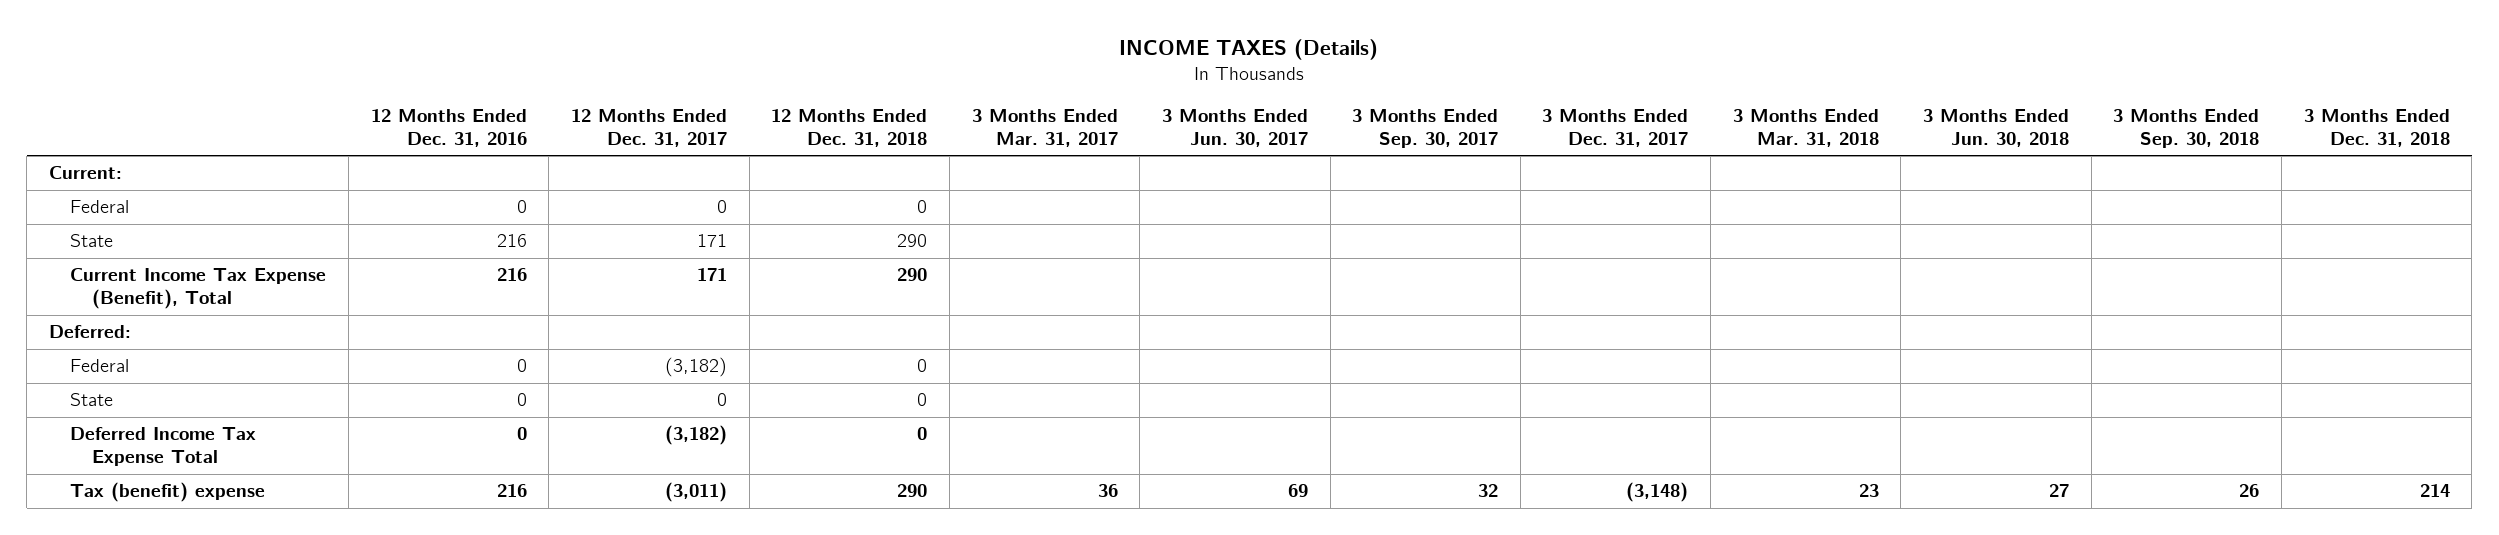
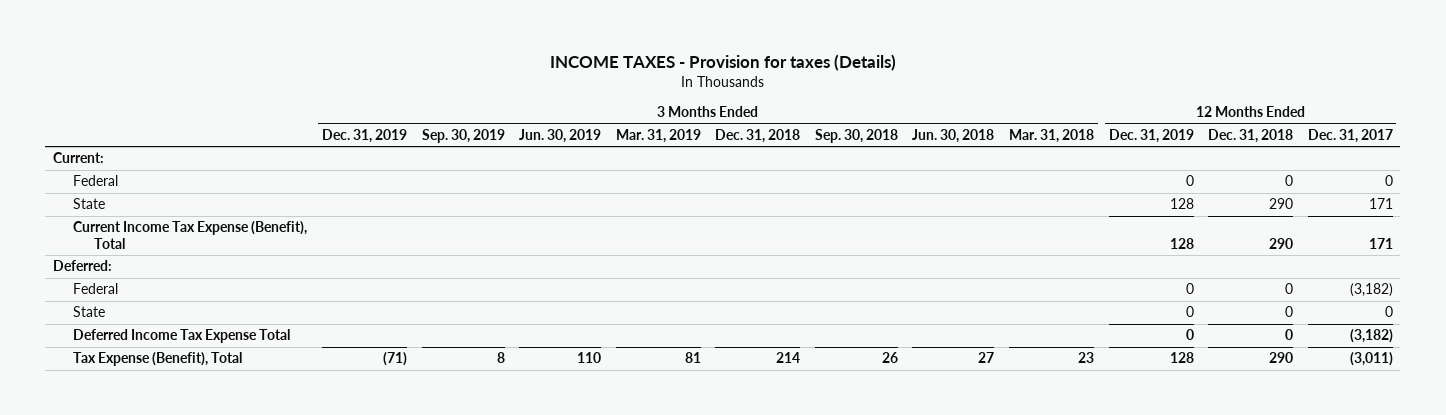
[1119,39,1379,61] INCOME TAXES (Details) -> [549,53,896,71] INCOME TAXES - Provision for taxes (Details)
[370,108,527,147] 12 Months Ended Dec. 31, 2016 -> none
[971,108,1118,147] 3 Months Ended Mar. 31, 2017 -> none
[1161,108,1308,147] 3 Months Ended Jun. 30, 2017 -> none
[1352,108,1499,148] 3 Months Ended Sep. 30, 2017 -> none
[1542,108,1689,147] 3 Months Ended Dec. 31, 2017 -> none
none -> [322,128,408,143] Dec. 31, 2019
none -> [421,128,505,143] Sep. 30, 2019
none -> [519,128,602,143] Jun. 30, 2019
none -> [615,128,701,143] Mar. 31, 2019
none -> [1108,128,1194,143] Dec. 31, 2019
[70,482,266,503] Tax (benefit) expense -> [73,352,243,367] Tax Expense (Benefit), Total

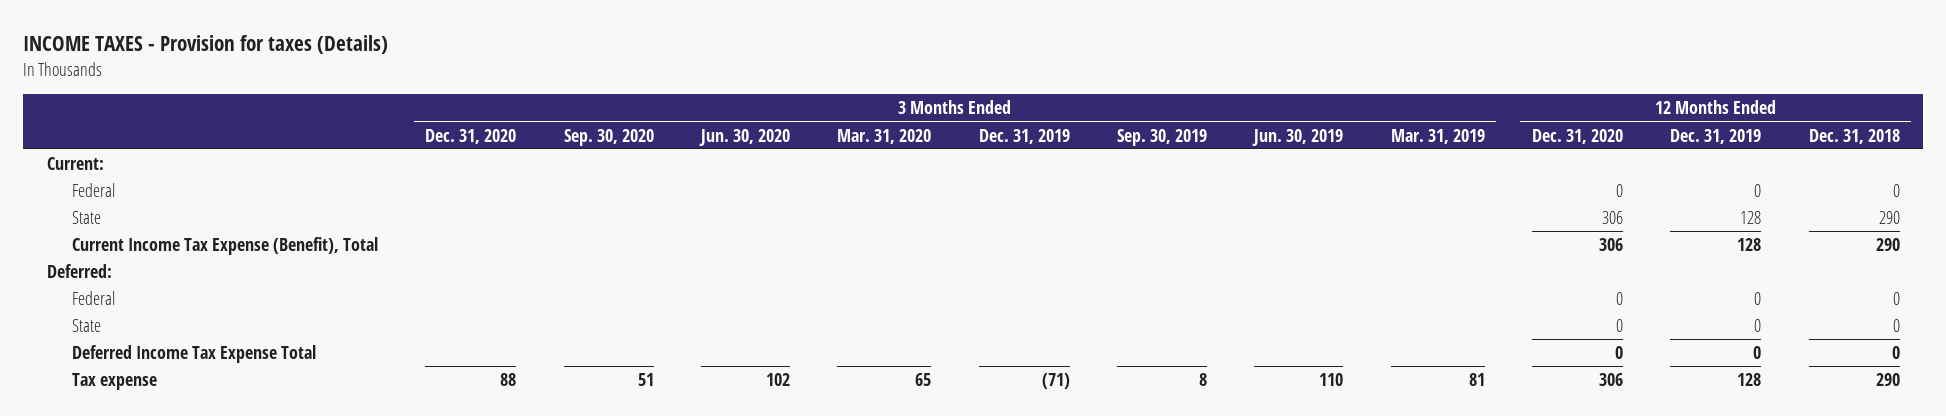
[715,128,801,143] Dec. 31, 2018 -> none
[814,128,898,143] Sep. 30, 2018 -> none
[912,128,995,143] Jun. 30, 2018 -> none
[1009,128,1095,143] Mar. 31, 2018 -> none
[1307,128,1393,143] Dec. 31, 2017 -> none
none -> [425,128,517,144] Dec. 31, 2020
none -> [563,128,654,146] Sep. 30, 2020
none -> [699,128,791,146] Jun. 30, 2020
none -> [837,128,932,144] Mar. 31, 2020
none -> [1531,128,1623,144] Dec. 31, 2020
[73,352,243,367] Tax Expense (Benefit), Total -> [72,373,158,391] Tax expense

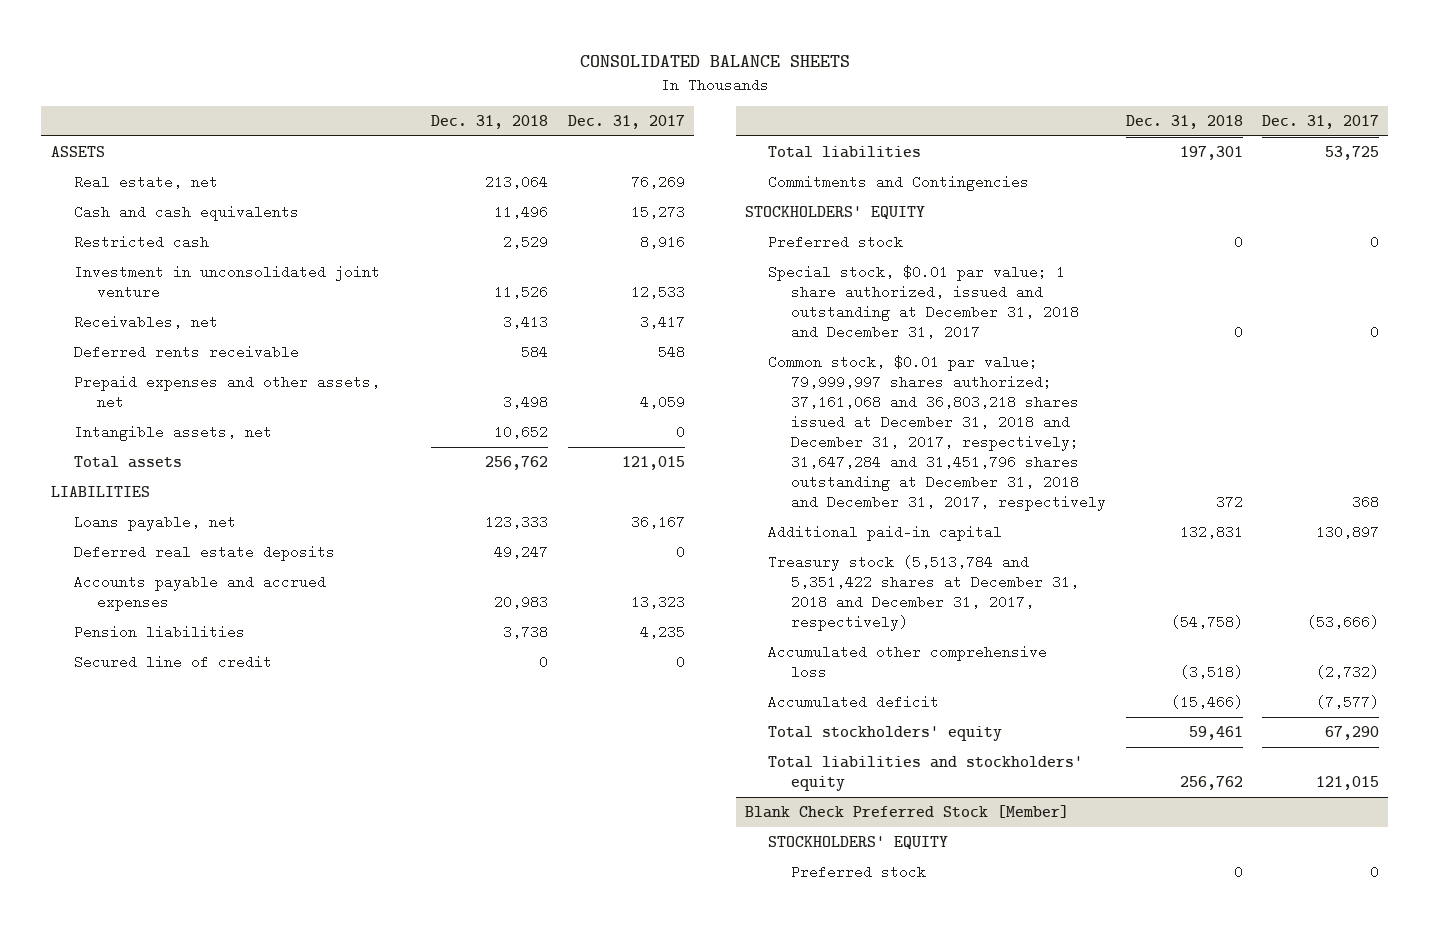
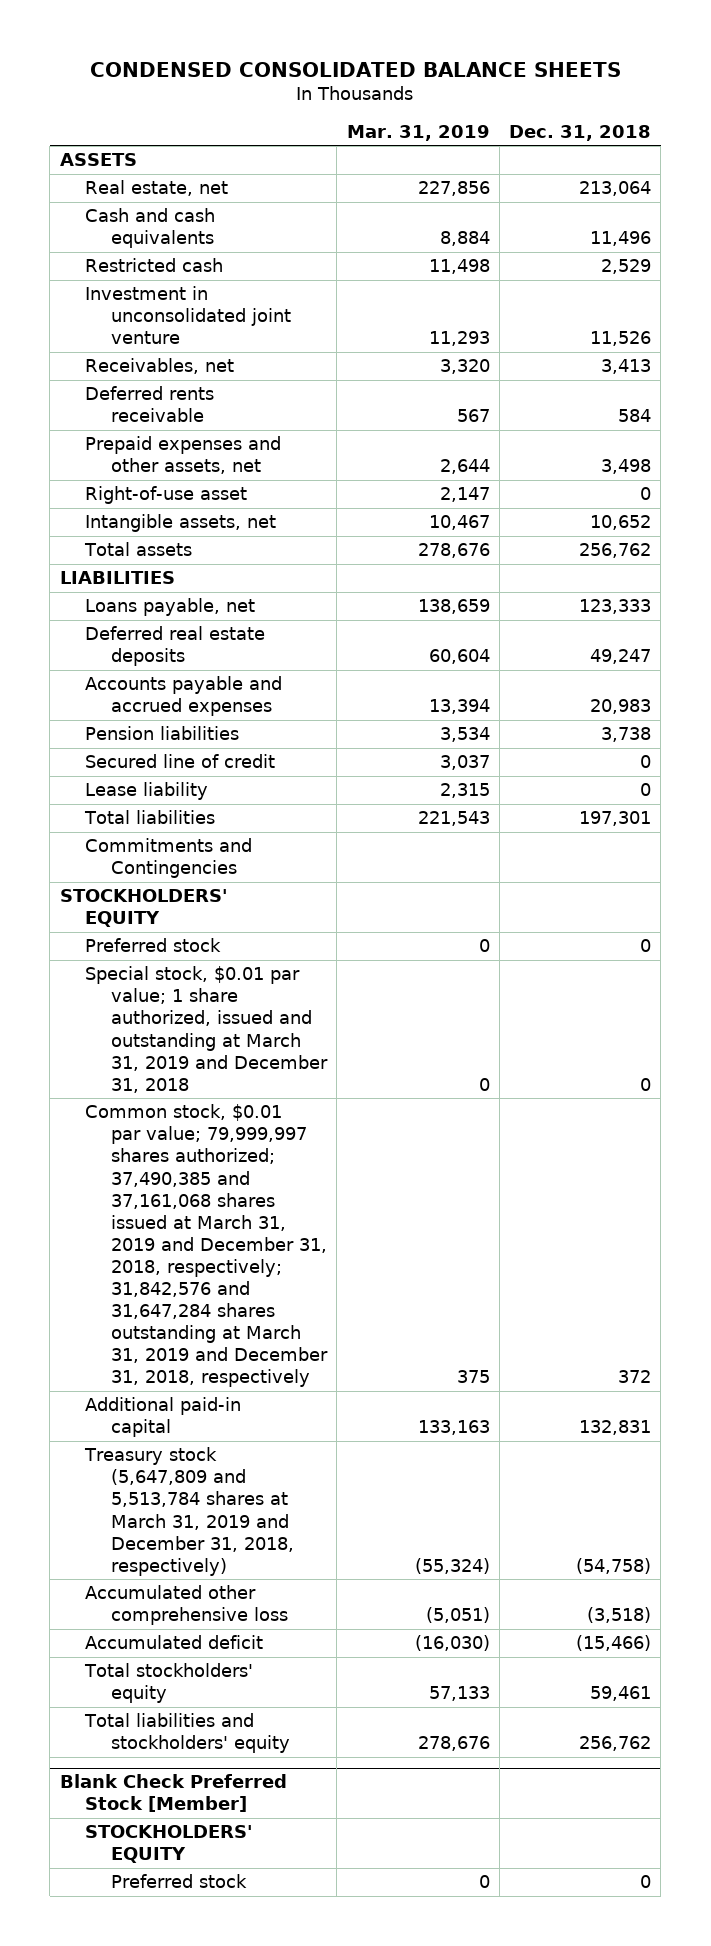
[579,55,850,68] CONSOLIDATED BALANCE SHEETS -> [90,61,622,77] CONDENSED CONSOLIDATED BALANCE SHEETS
[567,115,685,130] Dec. 31, 2017 -> none
none -> [346,124,490,141] Mar. 31, 2019
none -> [85,486,248,505] Right-of-use asset
none -> [85,782,209,801] Lease liability
[768,264,1080,340] Special stock, $0.01 par value; 1 share authorized, issued and outstanding at December 31, 2018 and December 31, 2017 -> [85,966,329,1093] Special stock, $0.01 par value; 1 share authorized, issued and outstanding at March 31, 2019 and December 31, 2018
[768,354,1107,512] Common stock, $0.01 par value; 79,999,997 shares authorized; 37,161,068 and 36,803,218 shares issued at December 31, 2018 and December 31, 2017, respectively; 31,647,284 and 31,451,796 shares outstanding at December 31, 2018 and December 31, 2017, respectively -> [85,1104,329,1388] Common stock, $0.01 par value; 79,999,997 shares authorized; 37,490,385 and 37,161,068 shares issued at March 31, 2019 and December 31, 2018, respectively; 31,842,576 and 31,647,284 shares outstanding at March 31, 2019 and December 31, 2018, respectively
[768,554,1080,632] Treasury stock (5,513,784 and 5,351,422 shares at December 31, 2018 and December 31, 2017, respectively) -> [84,1447,295,1576] Treasury stock (5,647,809 and 5,513,784 shares at March 31, 2019 and December 31, 2018, respectively)

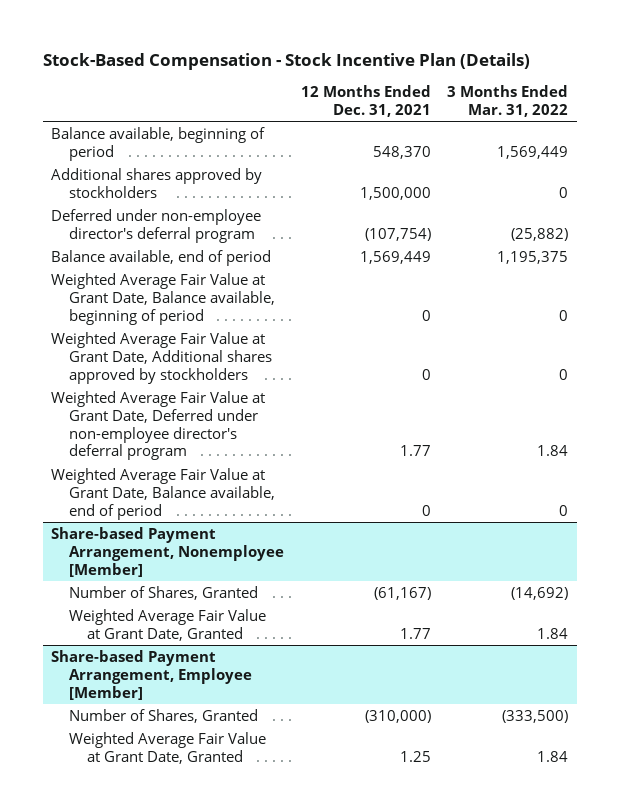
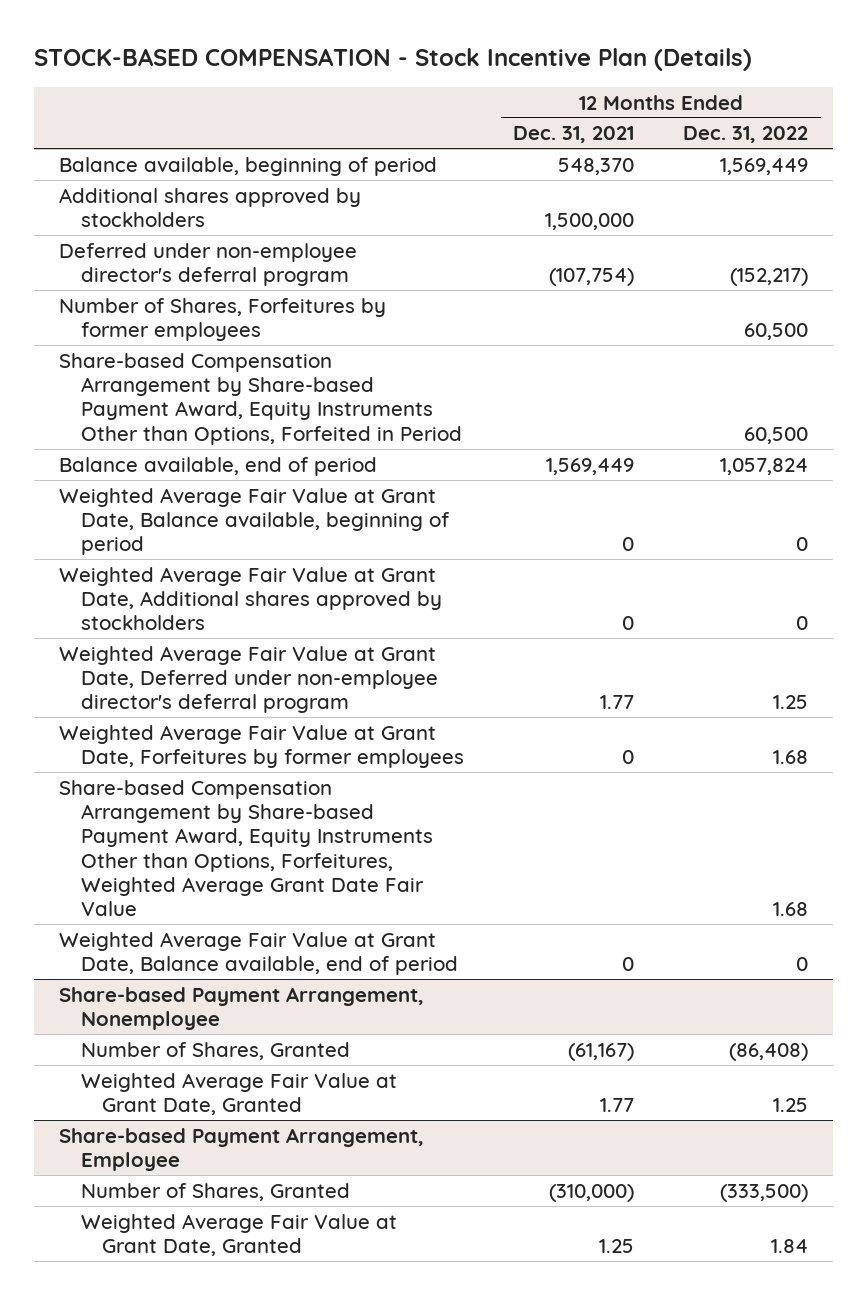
[42,52,530,70] Stock-Based Compensation - Stock Incentive Plan (Details) -> [34,48,753,72] STOCK-BASED COMPENSATION - Stock Incentive Plan (Details)
[447,85,569,118] 3 Months Ended Mar. 31, 2022 -> none
none -> [683,126,809,144] Dec. 31, 2022
none -> [58,297,386,341] Number of Shares, Forfeitures by former employees
none -> [58,352,462,445] Share-based Compensation Arrangement by Share-based Payment Award, Equity Instruments Other than Options, Forfeited in Period
none -> [58,724,464,768] Weighted Average Fair Value at Grant Date, Forfeitures by former employees
none -> [58,779,433,917] Share-based Compensation Arrangement by Share-based Payment Award, Equity Instruments Other than Options, Forfeitures, Weighted Average Grant Date Fair Value
[50,526,285,577] Share-based Payment Arrangement, Nonemployee [Member] -> [58,986,424,1030] Share-based Payment Arrangement, Nonemployee
[50,649,253,700] Share-based Payment Arrangement, Employee [Member] -> [58,1127,424,1171] Share-based Payment Arrangement, Employee

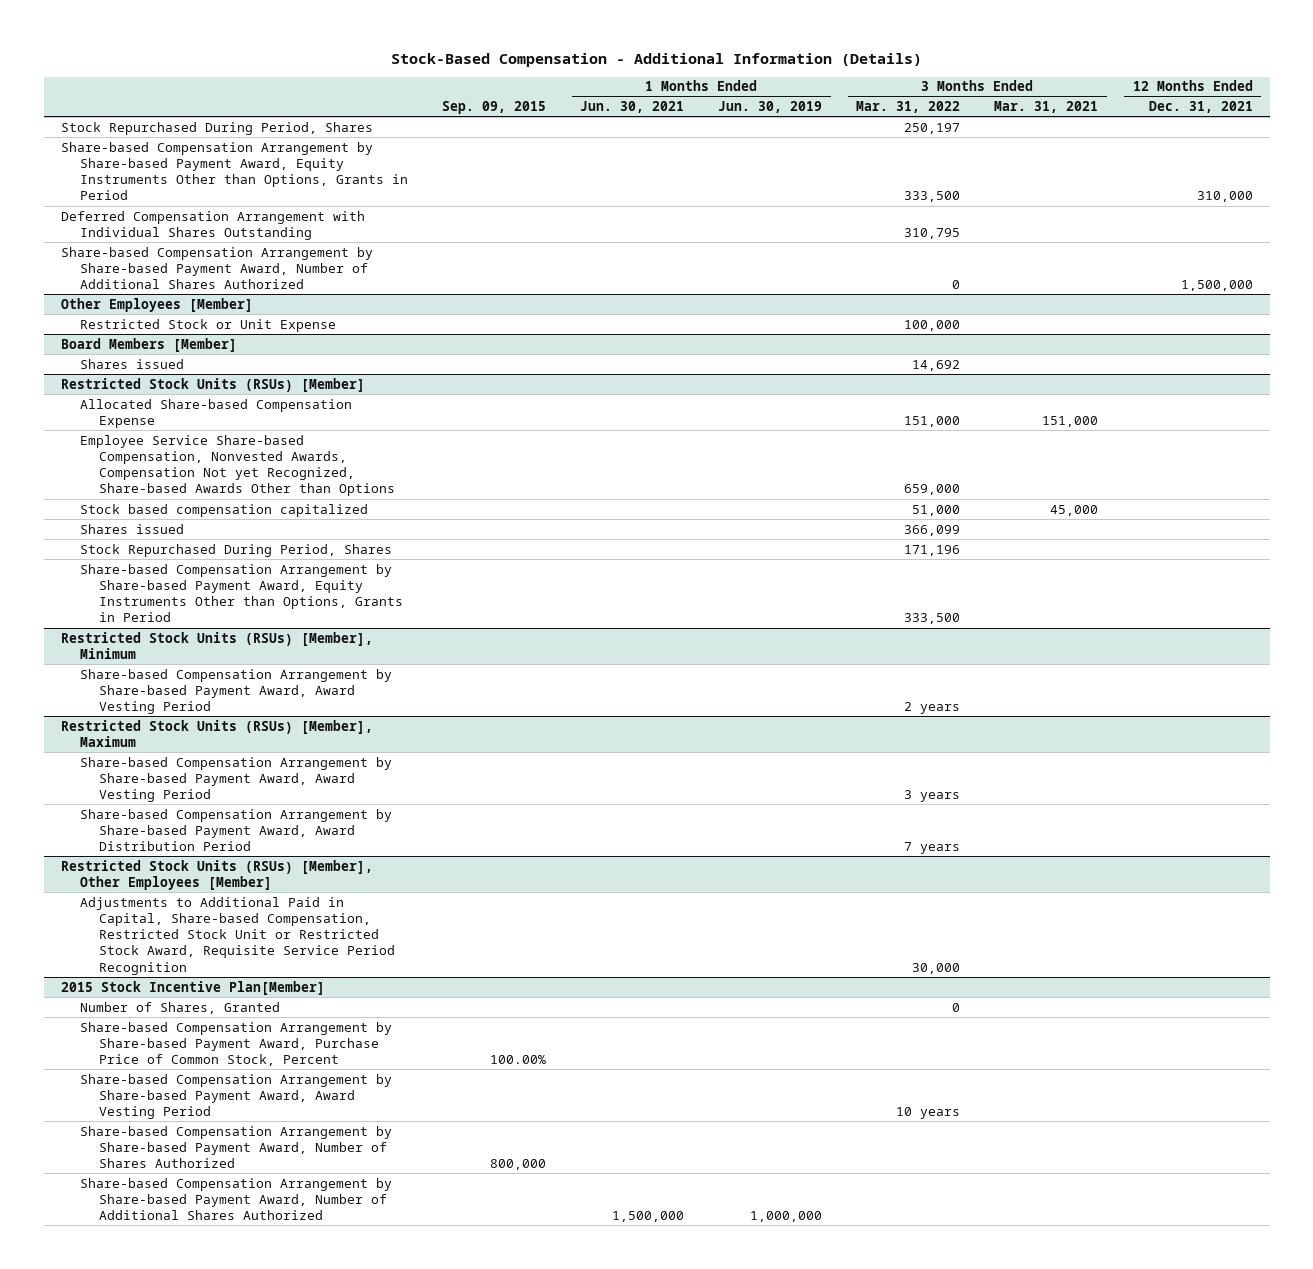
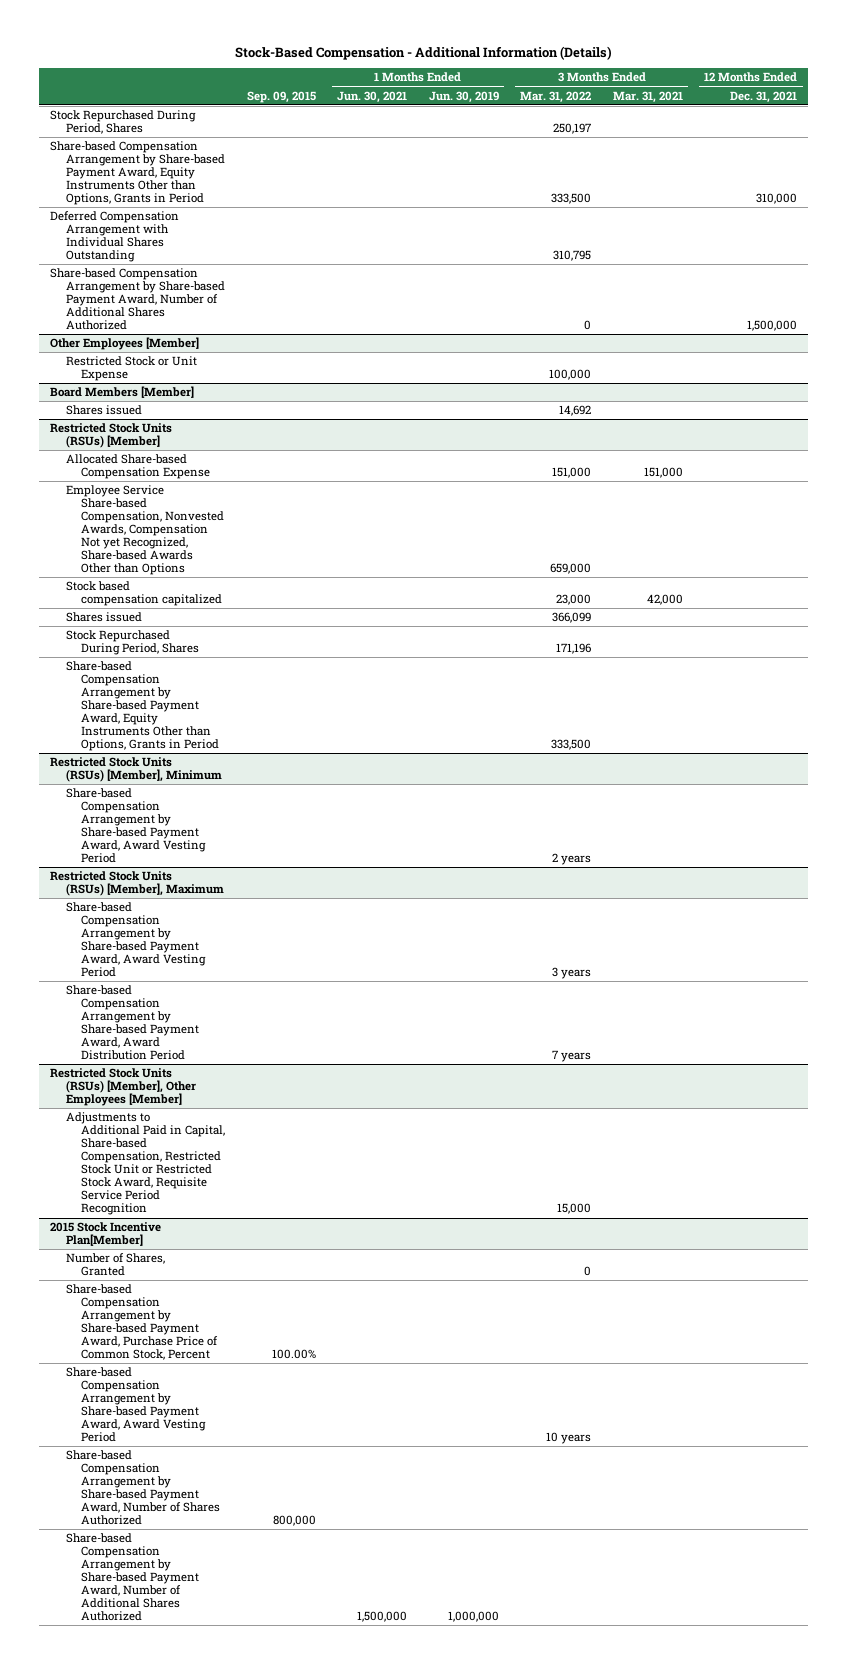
[912,504,961,516] 51,000 -> [556,594,592,606] 23,000
[1050,504,1099,516] 45,000 -> [646,594,683,606] 42,000
[912,962,961,974] 30,000 -> [557,1203,592,1215] 15,000

